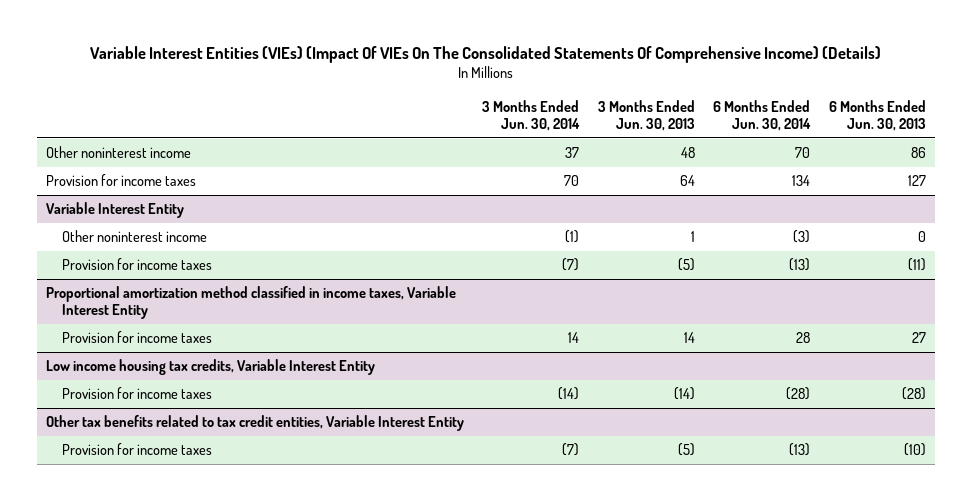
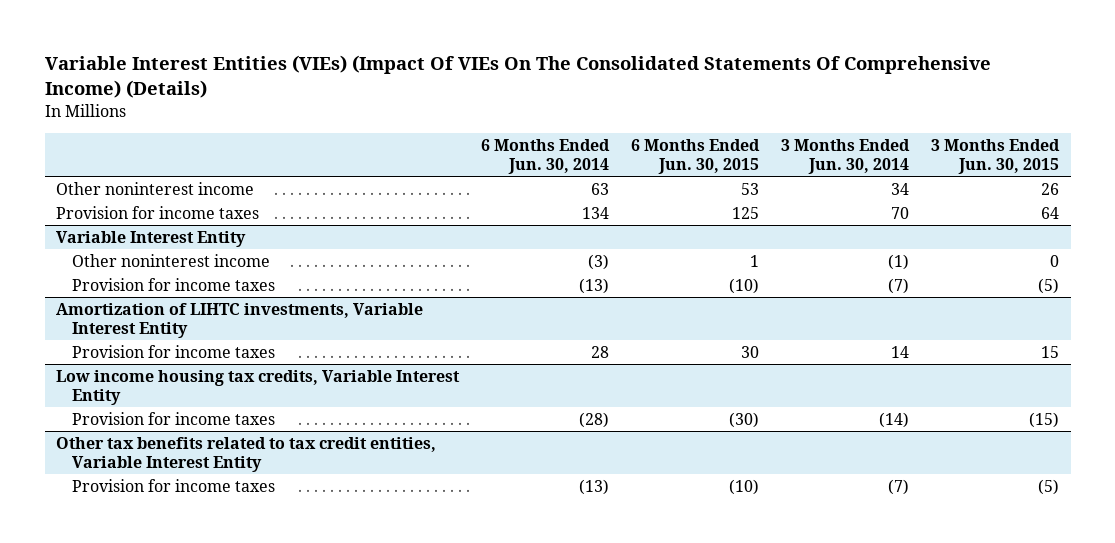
[597,99,695,131] 3 Months Ended Jun. 30, 2013 -> none
[828,99,926,131] 6 Months Ended Jun. 30, 2013 -> none
none -> [631,138,761,175] 6 Months Ended Jun. 30, 2015
none -> [931,138,1061,175] 3 Months Ended Jun. 30, 2015
[565,147,580,159] 37 -> [891,182,910,195] 34
[795,147,811,159] 70 -> [590,182,609,195] 63
[45,286,456,320] Proportional amortization method classified in income taxes, Variable Interest Entity -> none
none -> [55,302,423,339] Amortization of LIHTC investments, Variable Interest Entity

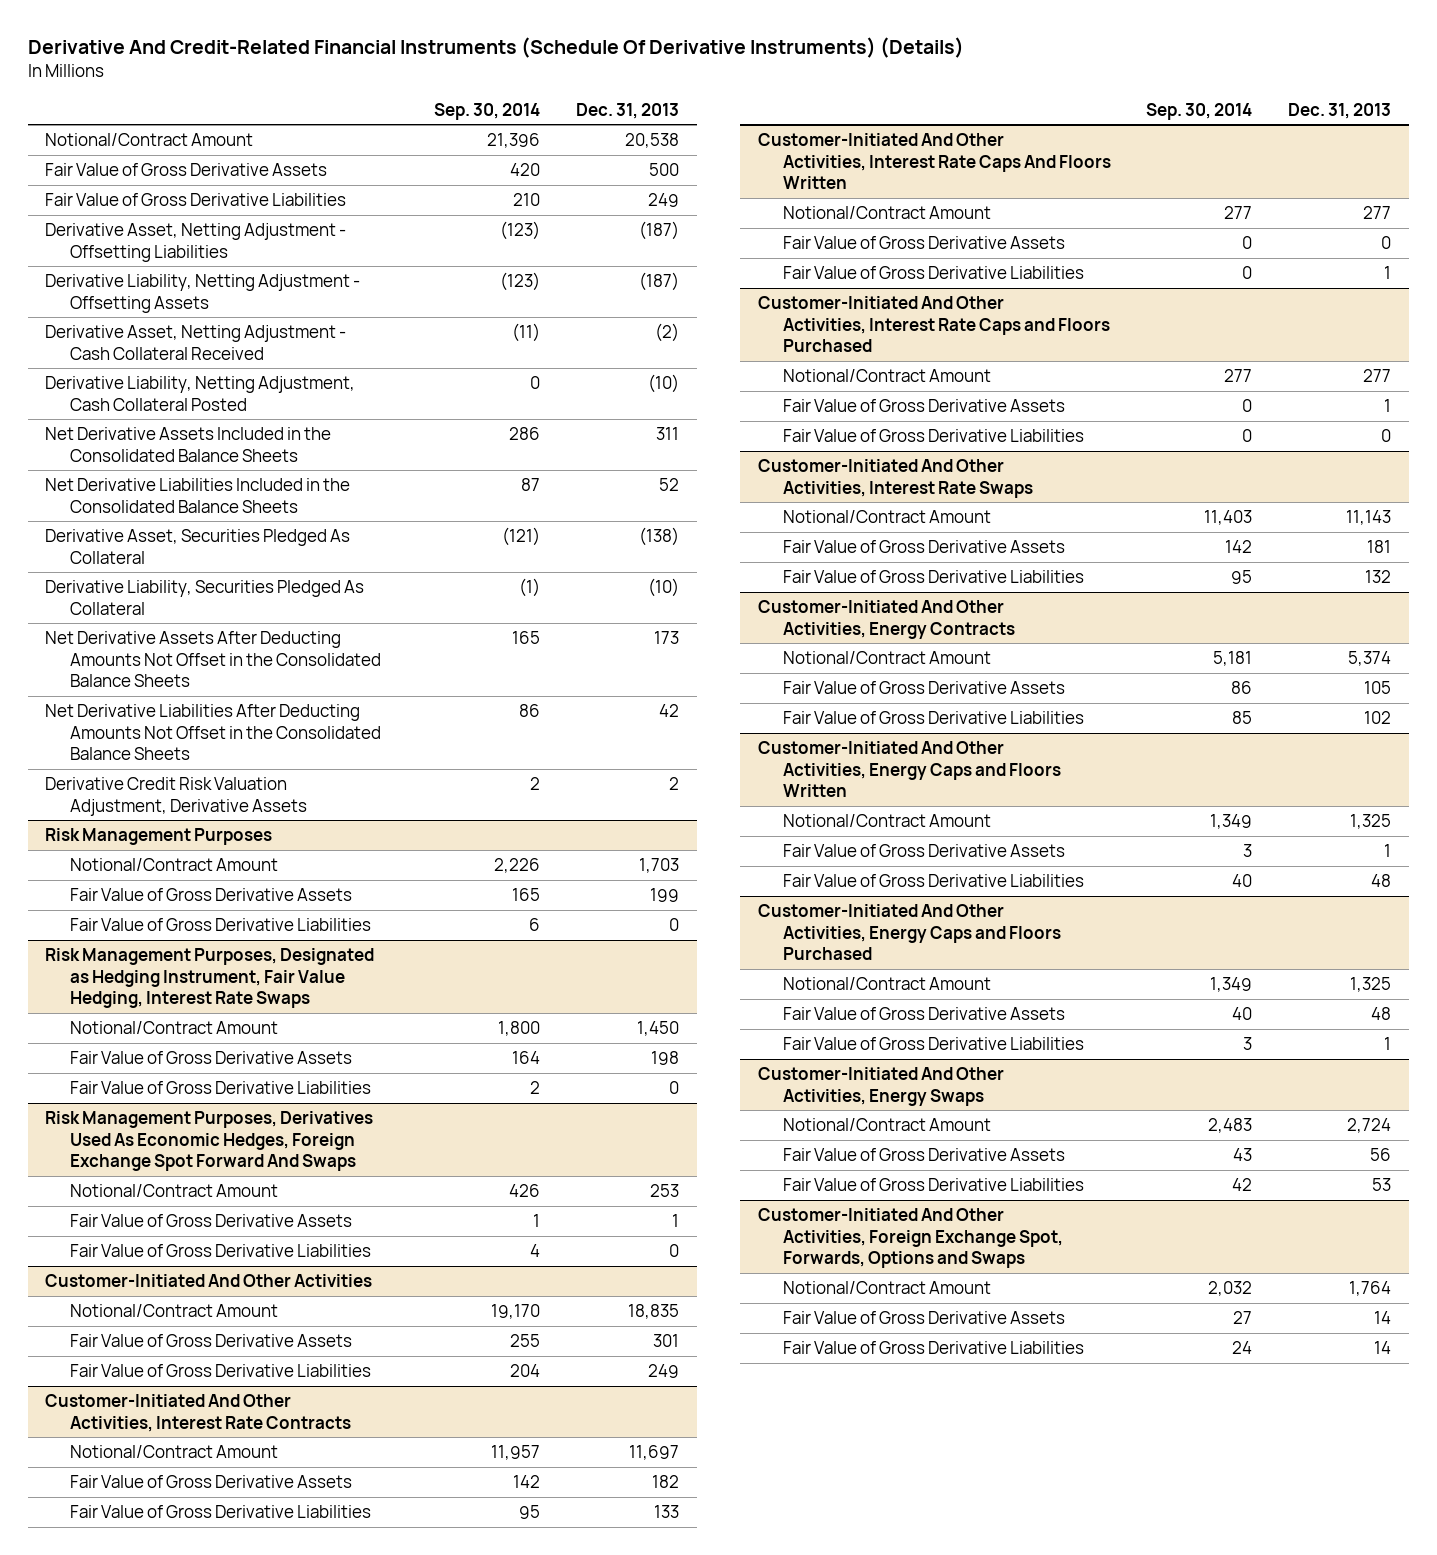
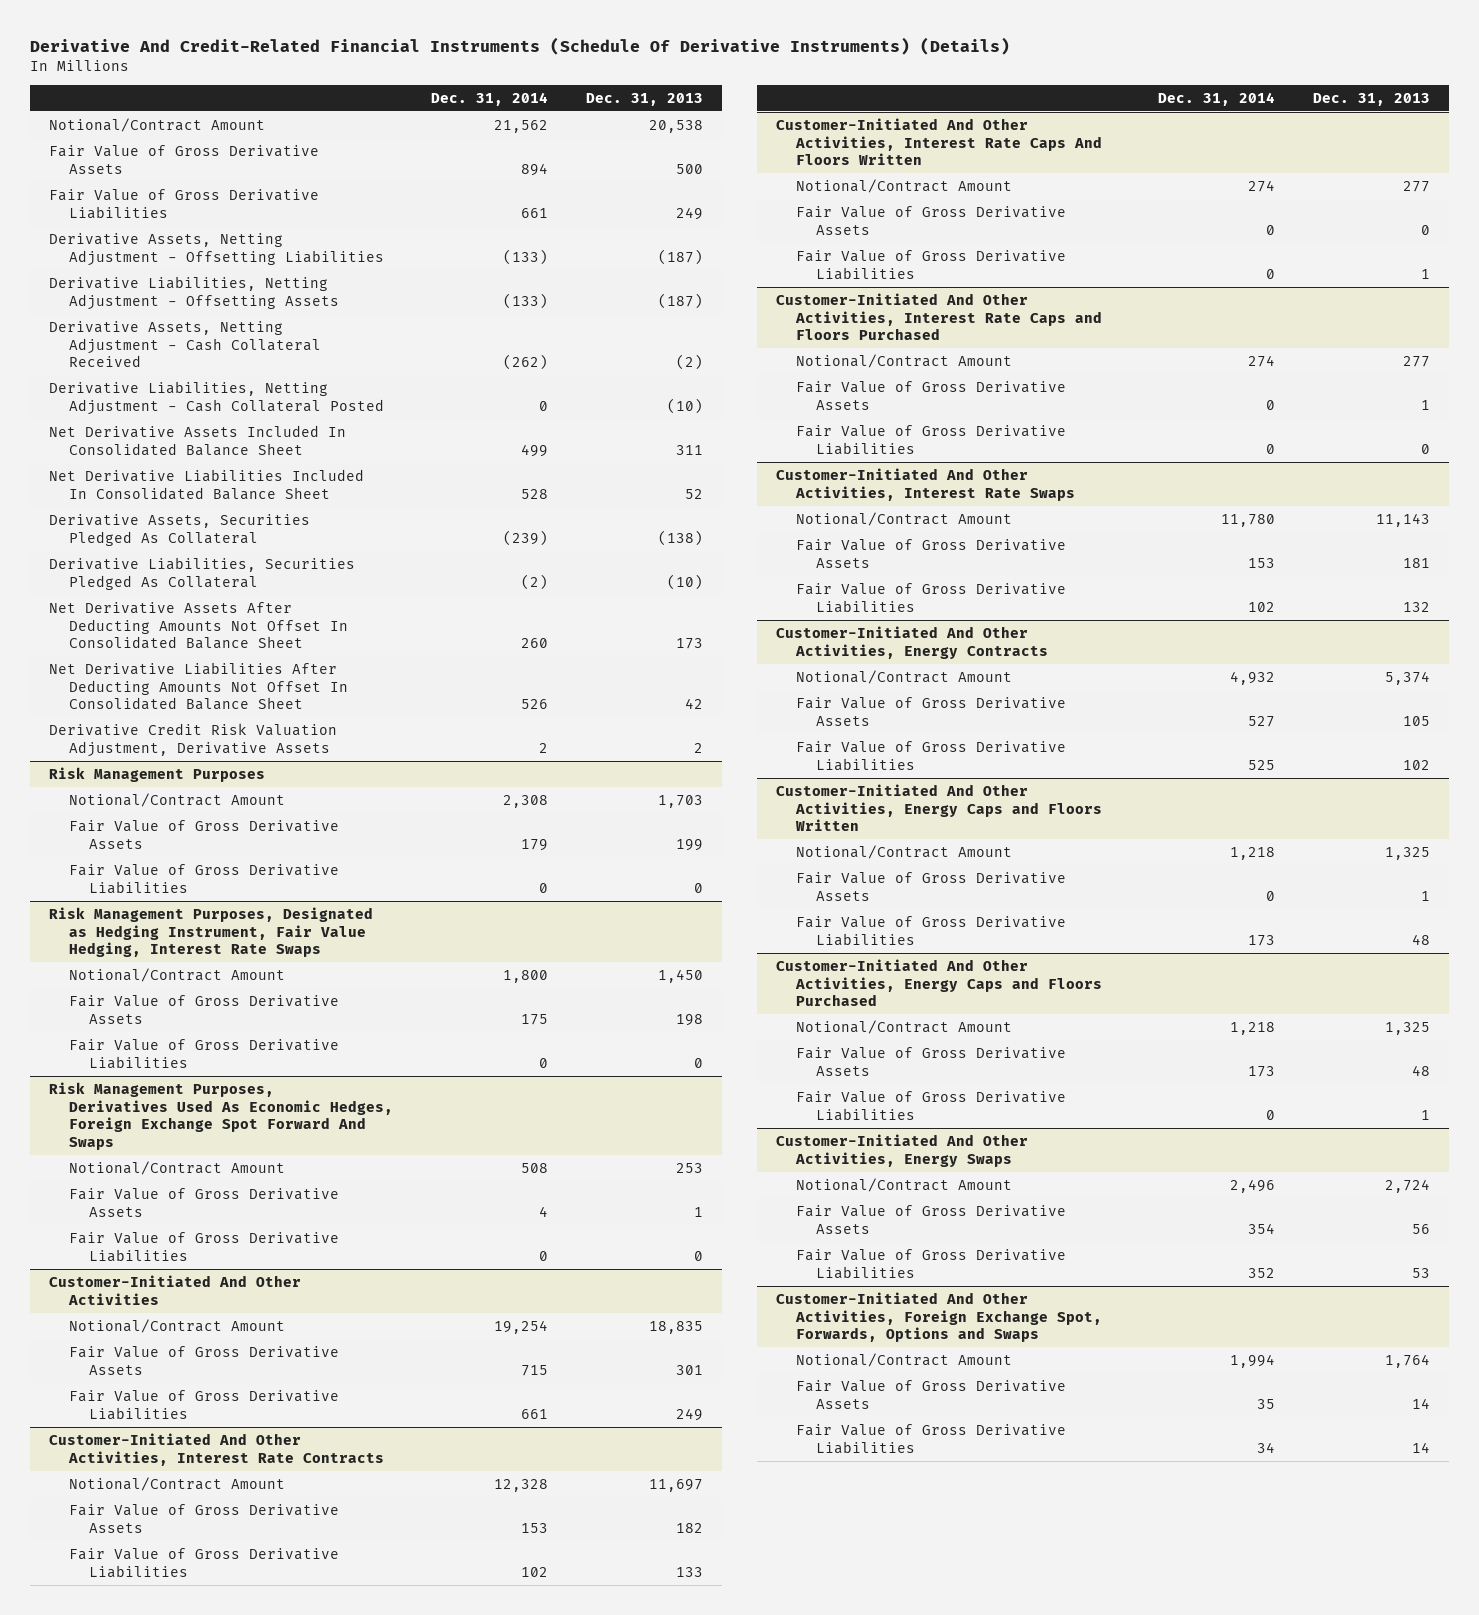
[434,102,541,120] Sep. 30, 2014 -> none
none -> [431,91,549,106] Dec. 31, 2014
[45,223,347,262] Derivative Asset, Netting Adjustment - Offsetting Liabilities -> [49,232,385,266] Derivative Assets, Netting Adjustment - Offsetting Liabilities
[45,274,361,313] Derivative Liability, Netting Adjustment - Offsetting Assets -> [49,275,340,310] Derivative Liabilities, Netting Adjustment - Offsetting Assets
[45,325,347,360] Derivative Asset, Netting Adjustment - Cash Collateral Received -> [49,320,322,368] Derivative Assets, Netting Adjustment - Cash Collateral Received
[45,376,356,411] Derivative Liability, Netting Adjustment, Cash Collateral Posted -> [49,380,385,415] Derivative Liabilities, Netting Adjustment - Cash Collateral Posted
[45,427,332,462] Net Derivative Assets Included in the Consolidated Balance Sheets -> [49,424,347,456] Net Derivative Assets Included In Consolidated Balance Sheet
[45,478,351,513] Net Derivative Liabilities Included in the Consolidated Balance Sheets -> [49,468,365,500] Net Derivative Liabilities Included In Consolidated Balance Sheet
[45,529,351,564] Derivative Asset, Securities Pledged As Collateral -> [49,513,311,546] Derivative Assets, Securities Pledged As Collateral
[45,580,365,615] Derivative Liability, Securities Pledged As Collateral -> [49,556,356,590] Derivative Liabilities, Securities Pledged As Collateral
[45,631,382,688] Net Derivative Assets After Deducting Amounts Not Offset in the Consolidated Balance Sheets -> [49,601,349,650] Net Derivative Assets After Deducting Amounts Not Offset In Consolidated Balance Sheet
[45,704,382,761] Net Derivative Liabilities After Deducting Amounts Not Offset in the Consolidated Balance Sheets -> [49,661,349,711] Net Derivative Liabilities After Deducting Amounts Not Offset In Consolidated Balance Sheet

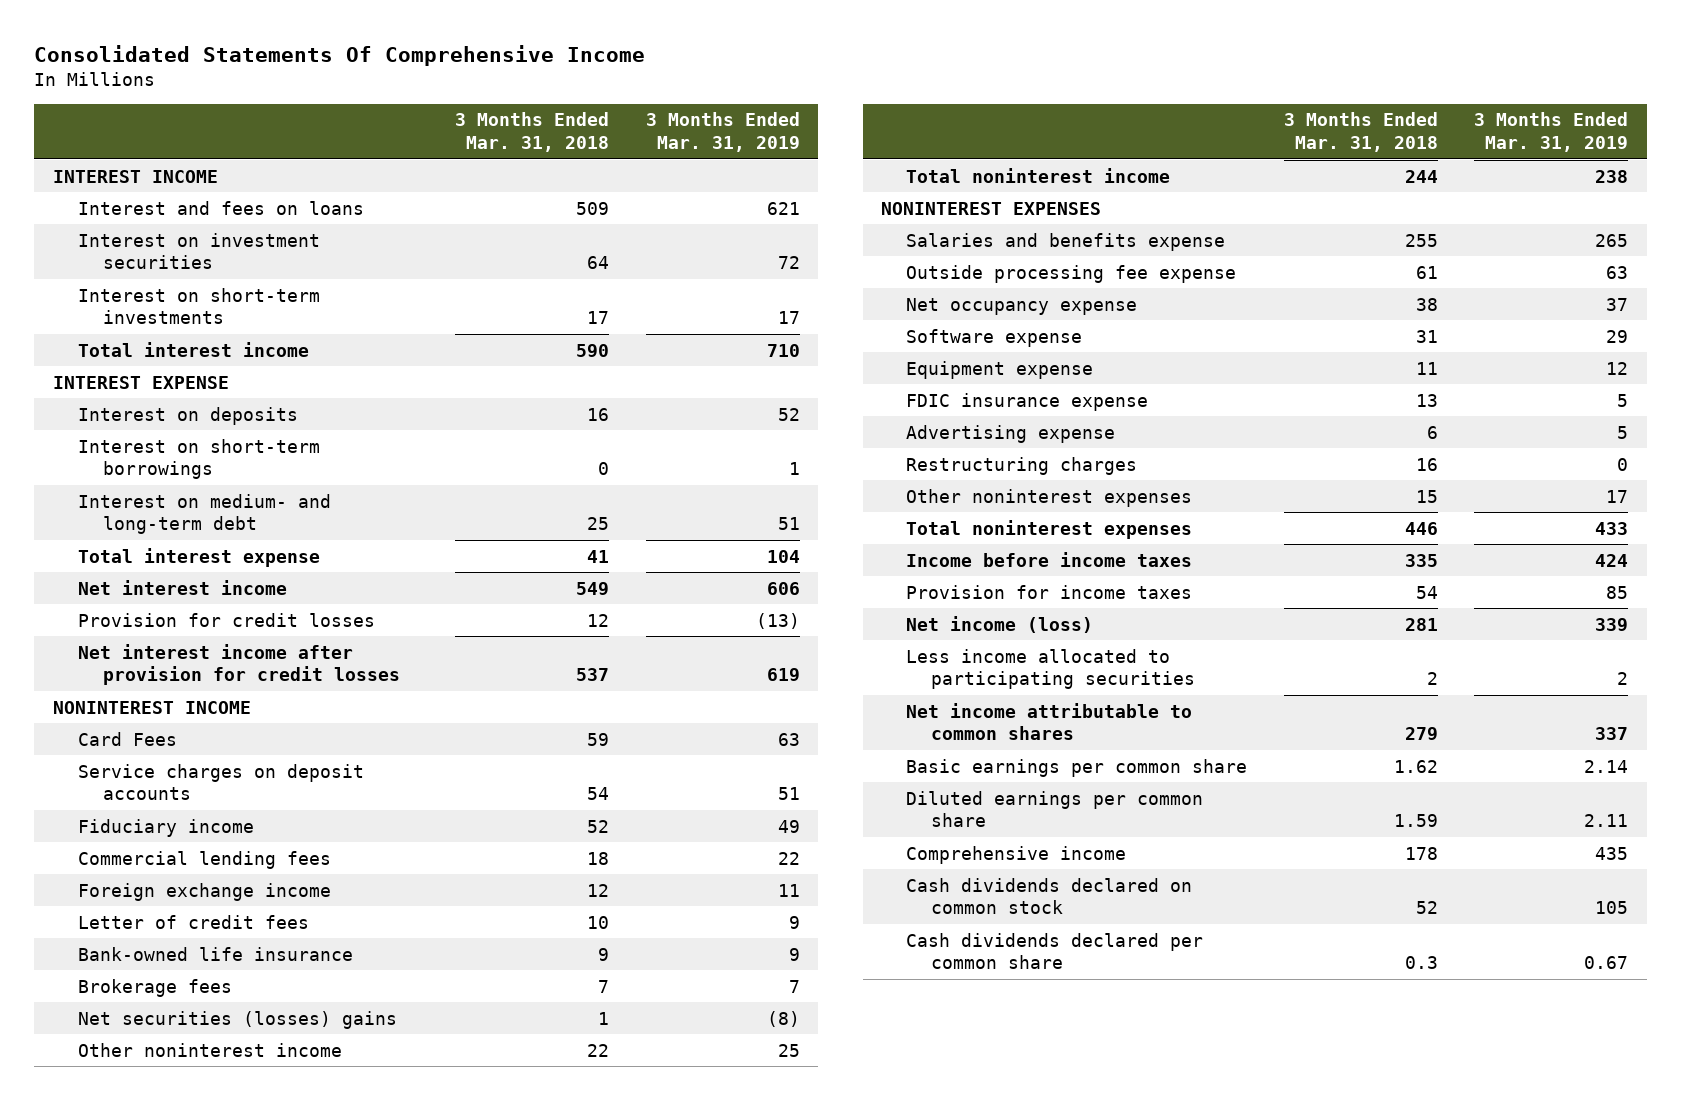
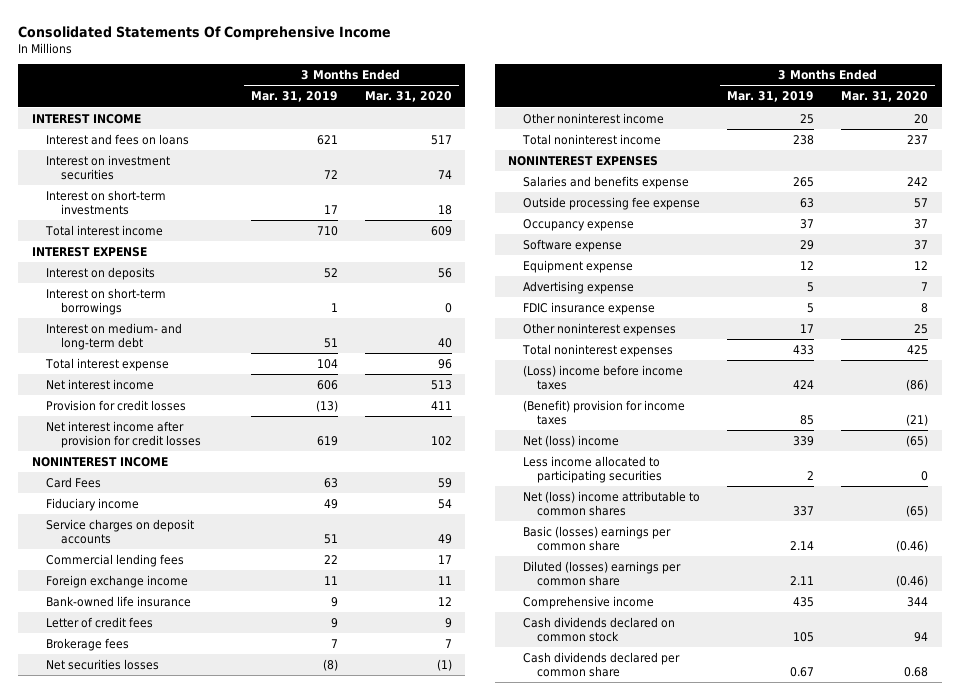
[455,112,610,152] 3 Months Ended Mar. 31, 2018 -> none
none -> [364,91,452,103] Mar. 31, 2020
[77,763,364,801] Service charges on deposit accounts -> [46,518,195,545] Service charges on deposit accounts
[77,914,309,929] Letter of credit fees -> [46,616,154,628] Letter of credit fees
[77,1010,397,1029] Net securities (losses) gains -> [46,658,160,670] Net securities losses
[906,297,1138,315] Net occupancy expense -> [522,218,634,231] Occupancy expense
[906,456,1138,475] Restructuring charges -> none
[906,392,1149,411] FDIC insurance expense -> [522,301,655,315] FDIC insurance expense
[906,551,1193,567] Income before income taxes -> [522,364,683,391] (Loss) income before income taxes
[906,584,1193,599] Provision for income taxes -> [522,399,685,426] (Benefit) provision for income taxes
[906,615,1094,633] Net income (loss) -> [522,434,619,447] Net (loss) income
[906,702,1193,741] Net income attributable to common shares -> [522,490,700,517] Net (loss) income attributable to common shares
[906,758,1248,777] Basic earnings per common share -> [522,525,671,552] Basic (losses) earnings per common share
[906,790,1204,828] Diluted earnings per common share -> [522,560,681,587] Diluted (losses) earnings per common share

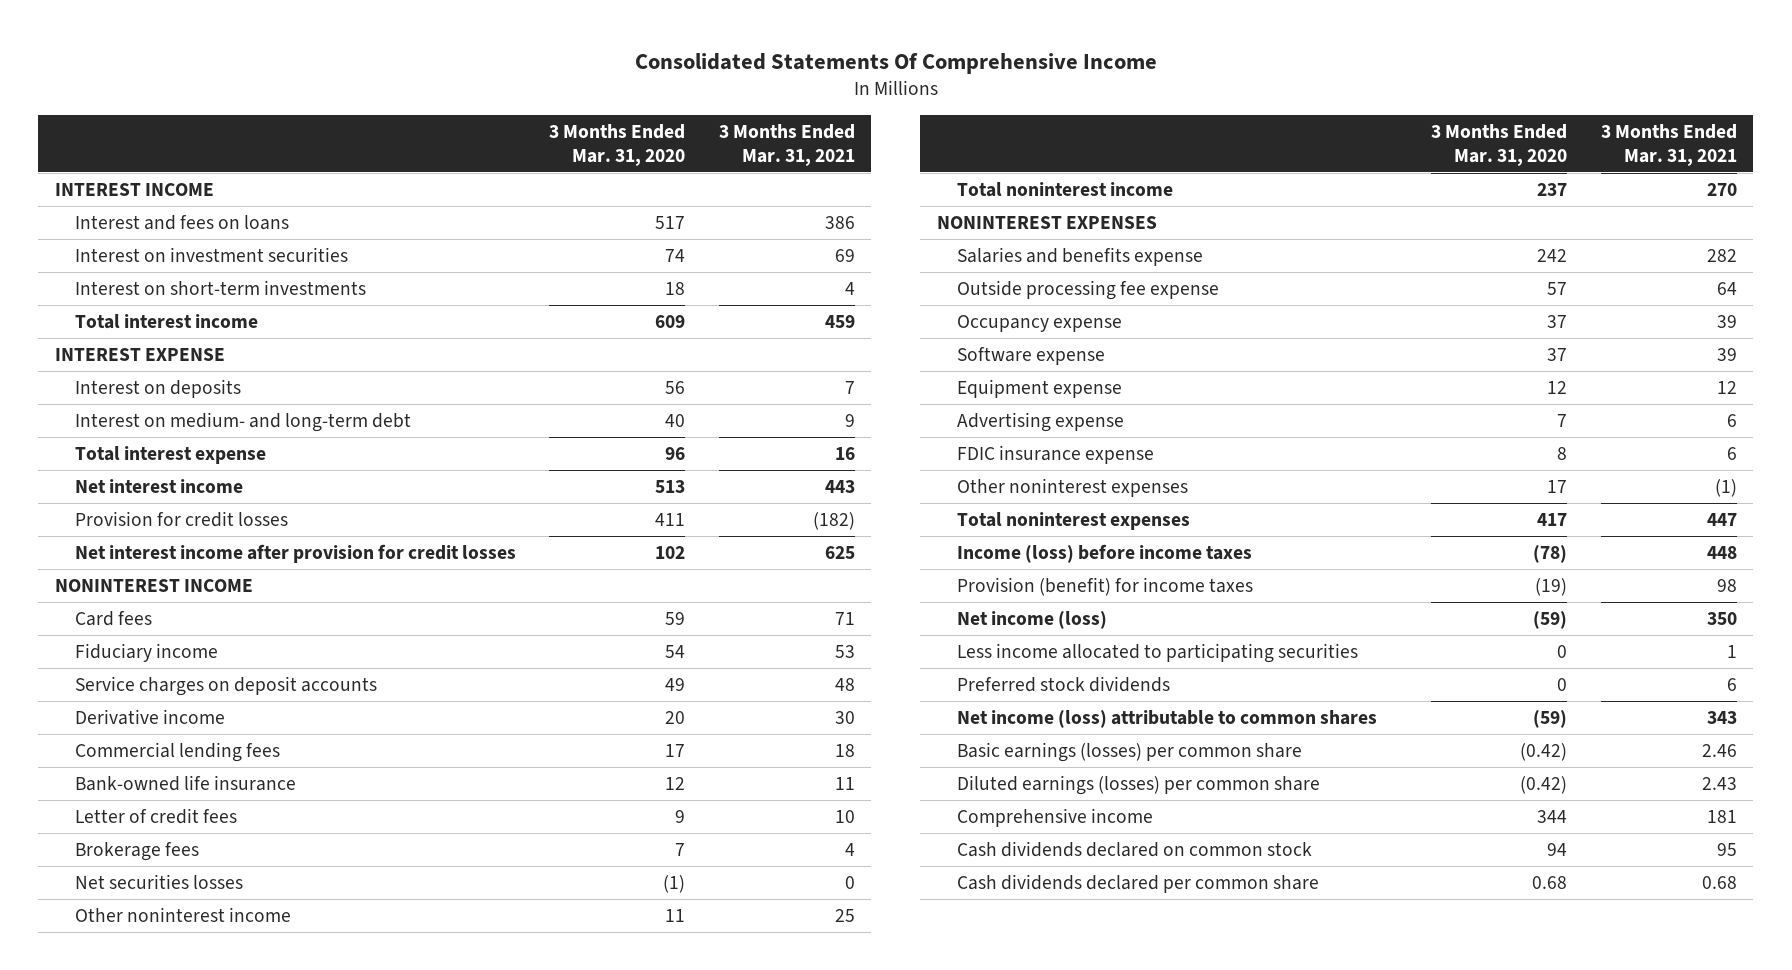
[250,91,338,103] Mar. 31, 2019 -> none
none -> [718,123,855,167] 3 Months Ended Mar. 31, 2021
[46,287,167,316] Interest on short-term borrowings -> none
[46,476,102,488] Card Fees -> [74,610,152,626] Card fees
none -> [74,708,225,725] Derivative income
[46,574,189,588] Foreign exchange income -> none
[914,113,929,124] 20 -> [665,908,686,922] 11
[914,323,929,334] 25 -> [1547,479,1568,493] 17
[907,344,929,355] 425 -> [1537,512,1568,526] 417
[522,364,683,391] (Loss) income before income taxes -> [957,543,1253,563] Income (loss) before income taxes
[906,379,929,392] (86) -> [1533,544,1568,563] (78)
[522,399,685,426] (Benefit) provision for income taxes -> [957,576,1254,596] Provision (benefit) for income taxes
[906,414,929,427] (21) -> [1535,577,1568,596] (19)
[522,434,619,447] Net (loss) income -> [957,610,1108,629] Net income (loss)
[906,434,929,447] (65) -> [1533,610,1568,629] (59)
none -> [957,675,1171,692] Preferred stock dividends
[522,490,700,517] Net (loss) income attributable to common shares -> [957,709,1378,728] Net income (loss) attributable to common shares
[906,505,929,518] (65) -> [1533,709,1568,728] (59)
[522,525,671,552] Basic (losses) earnings per common share -> [957,741,1303,762] Basic earnings (losses) per common share
[896,540,929,553] (0.46) -> [1520,742,1568,761] (0.42)
[522,560,681,587] Diluted (losses) earnings per common share -> [957,774,1321,795] Diluted earnings (losses) per common share
[896,575,929,588] (0.46) -> [1520,775,1568,794] (0.42)

